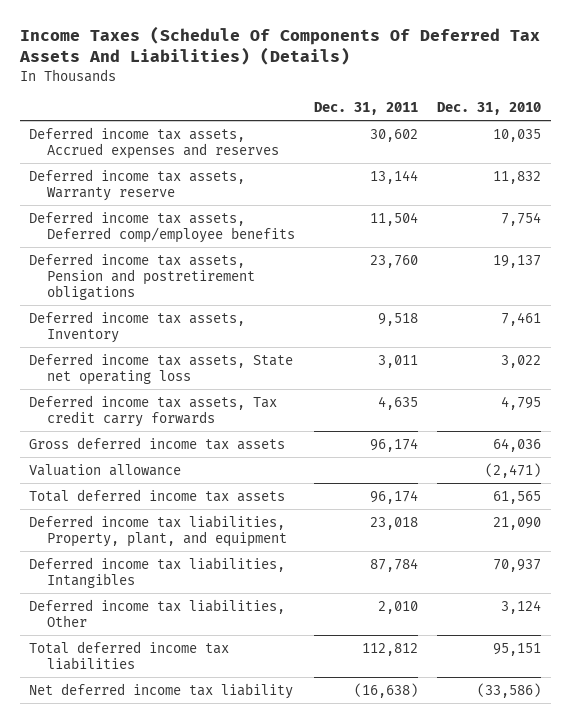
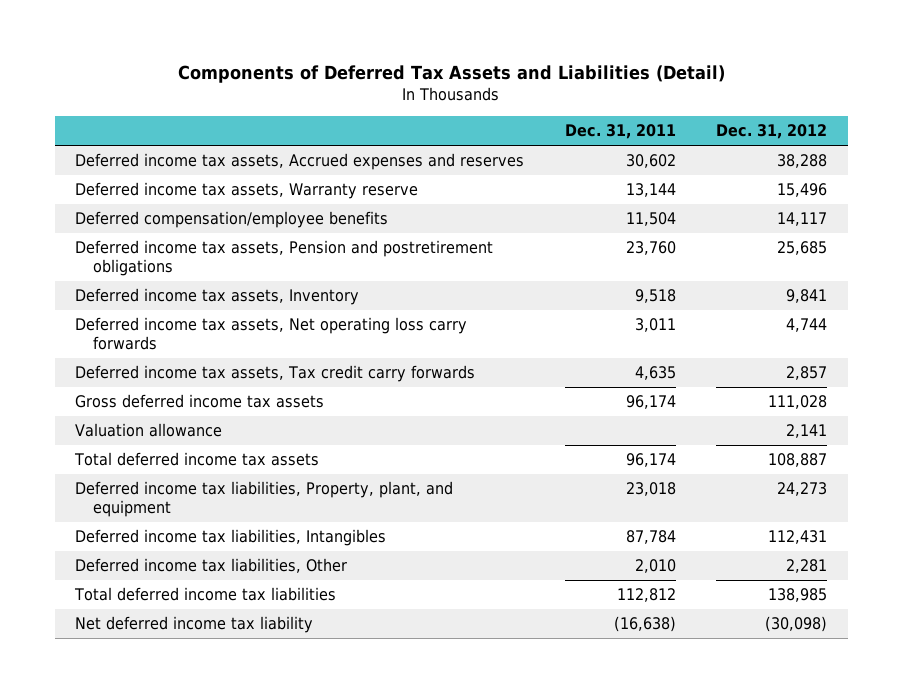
[18,26,540,66] Income Taxes (Schedule Of Components Of Deferred Tax Assets And Liabilities) (Details) -> [178,65,726,84] Components of Deferred Tax Assets and Liabilities (Detail)
[437,102,542,116] Dec. 31, 2010 -> none
none -> [716,124,828,140] Dec. 31, 2012
[29,210,296,244] Deferred income tax assets, Deferred comp/employee benefits -> [75,211,389,229] Deferred compensation/employee benefits
[29,352,294,386] Deferred income tax assets, State net operating loss -> [75,317,468,351] Deferred income tax assets, Net operating loss carry forwards

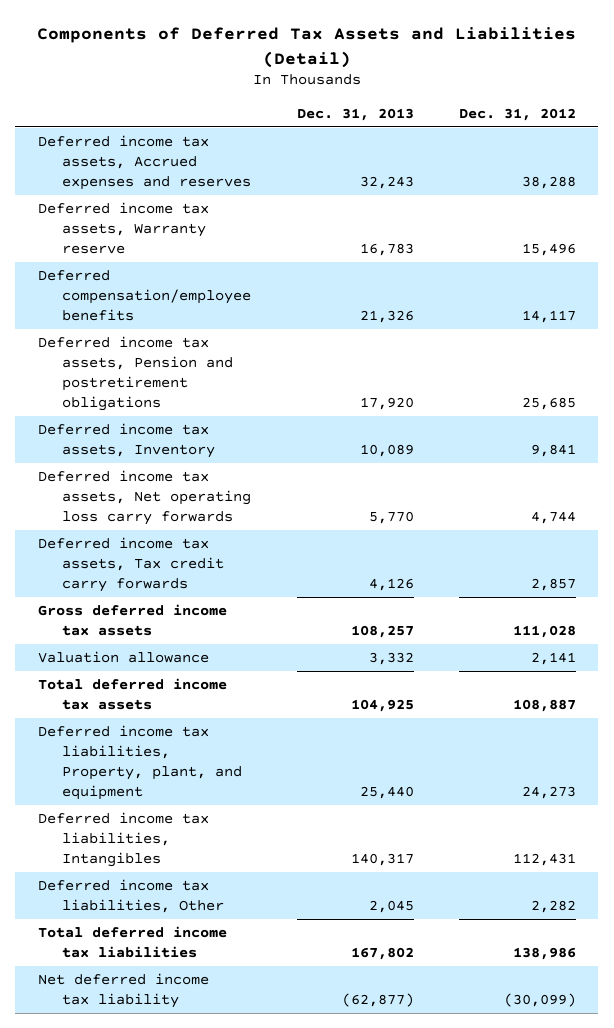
[564,124,676,140] Dec. 31, 2011 -> none
none -> [296,107,414,121] Dec. 31, 2013
[786,559,828,574] 2,281 -> [530,899,576,913] 2,282
[768,588,828,603] 138,985 -> [512,946,576,960] 138,986
[765,616,828,633] (30,098) -> [503,992,576,1007] (30,099)

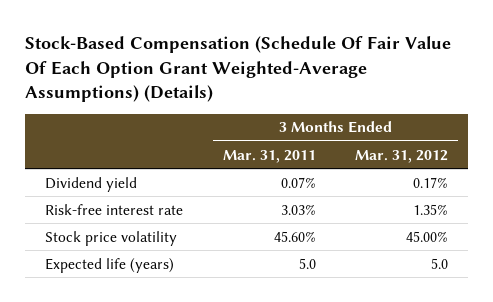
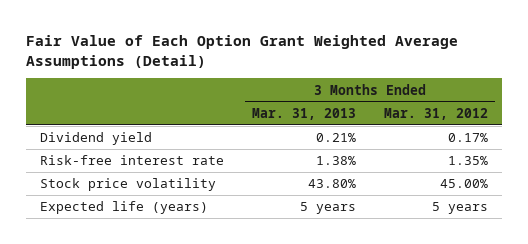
[25,36,452,103] Stock-Based Compensation (Schedule Of Fair Value Of Each Option Grant Weighted-Average Assumptions) (Details) -> [25,34,458,69] Fair Value of Each Option Grant Weighted Average Assumptions (Detail)
[222,149,316,163] Mar. 31, 2011 -> none
none -> [251,107,356,120] Mar. 31, 2013
[431,257,449,269] 5.0 -> [431,202,488,215] 5 years

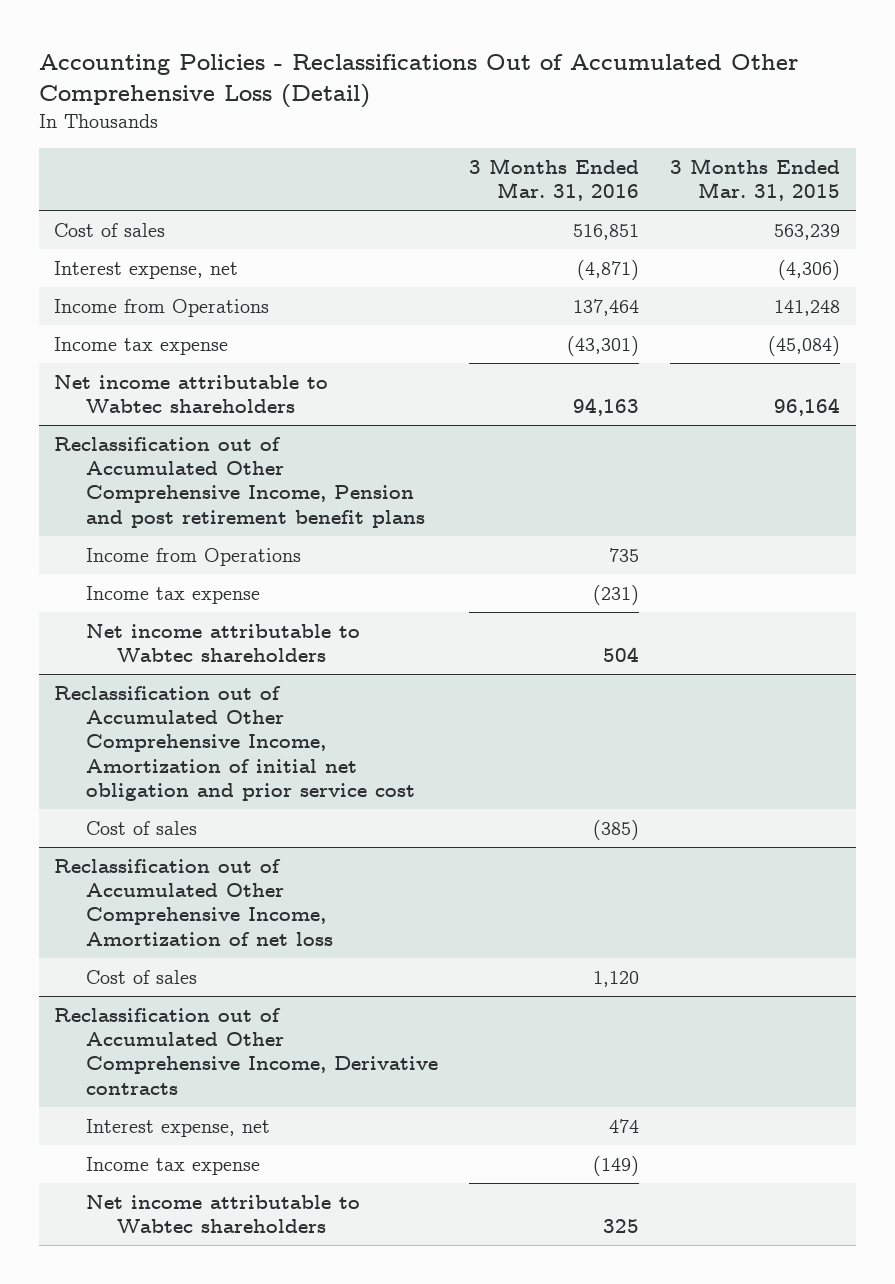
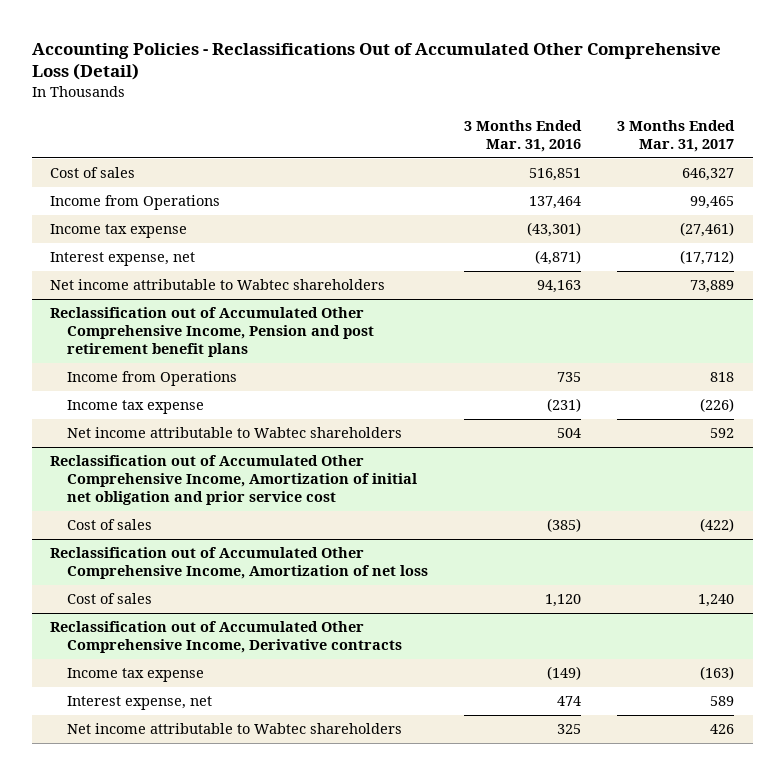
[670,158,841,202] 3 Months Ended Mar. 31, 2015 -> none
none -> [617,120,736,153] 3 Months Ended Mar. 31, 2017
[54,261,239,280] Interest expense, net -> [49,252,195,267] Interest expense, net
[85,1119,270,1138] Interest expense, net -> [66,696,212,711] Interest expense, net

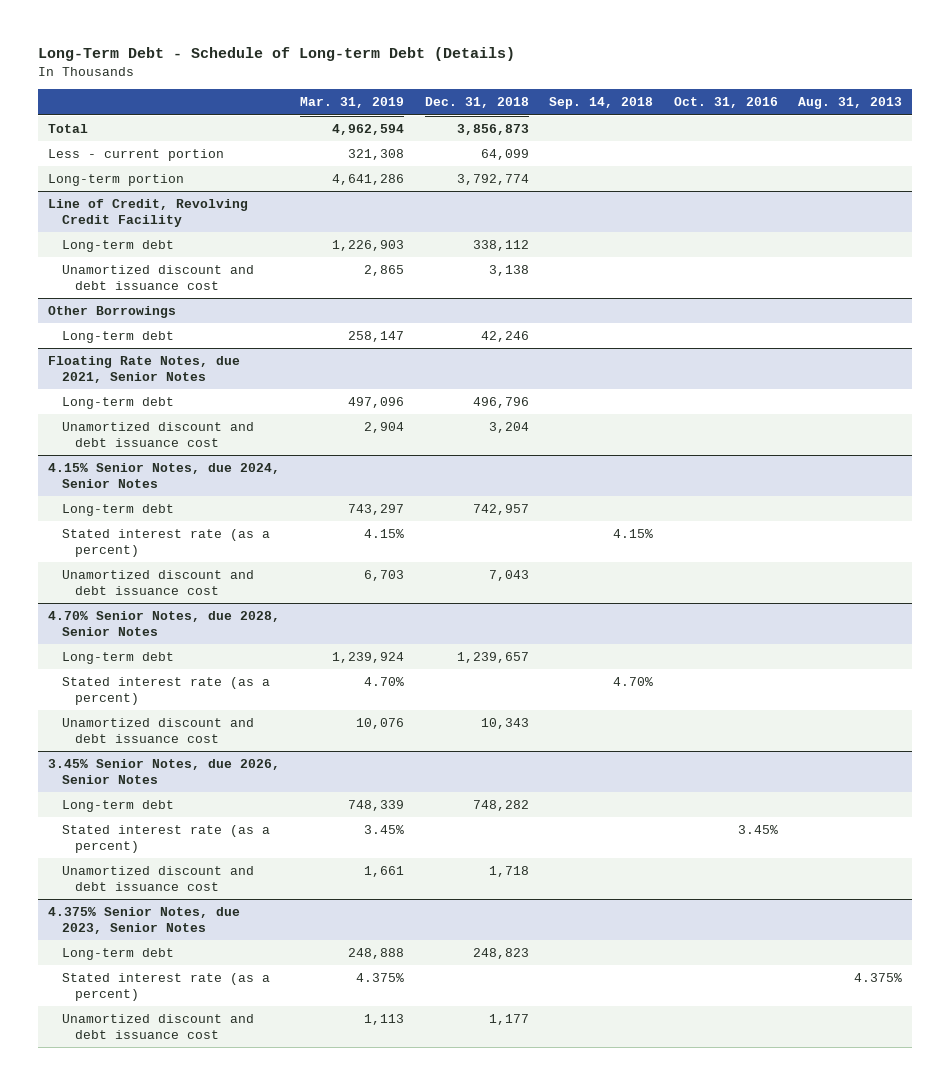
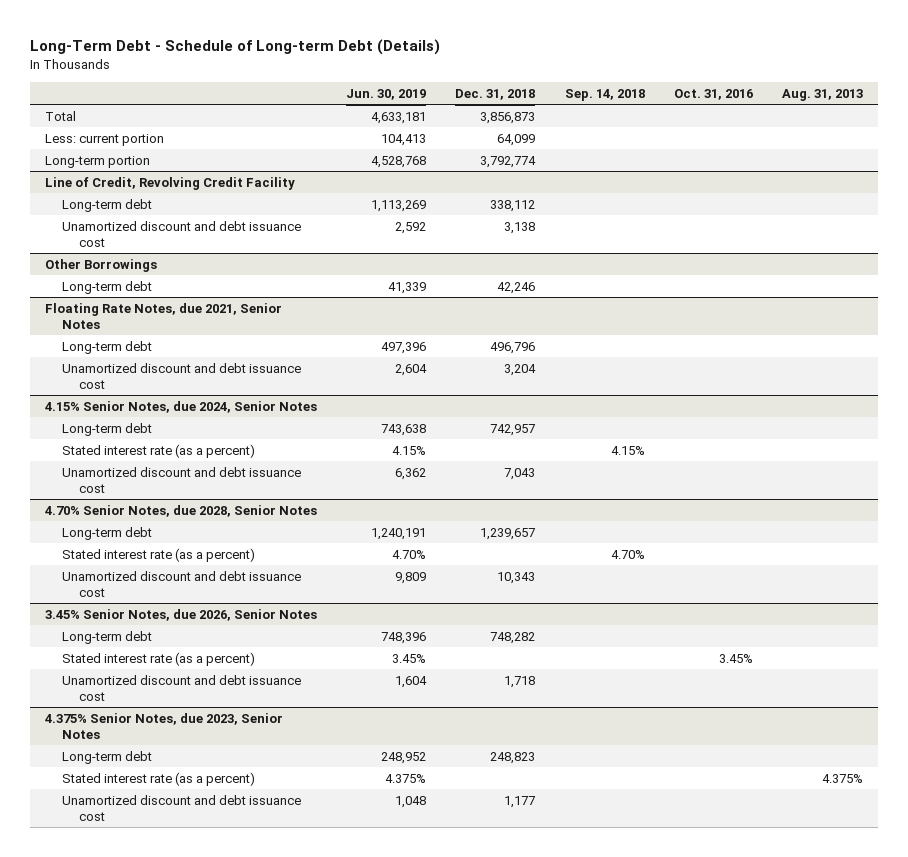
[300,97,405,109] Mar. 31, 2019 -> none
none -> [346,88,427,100] Jun. 30, 2019
[48,148,225,161] Less - current portion -> [45,133,165,146] Less: current portion

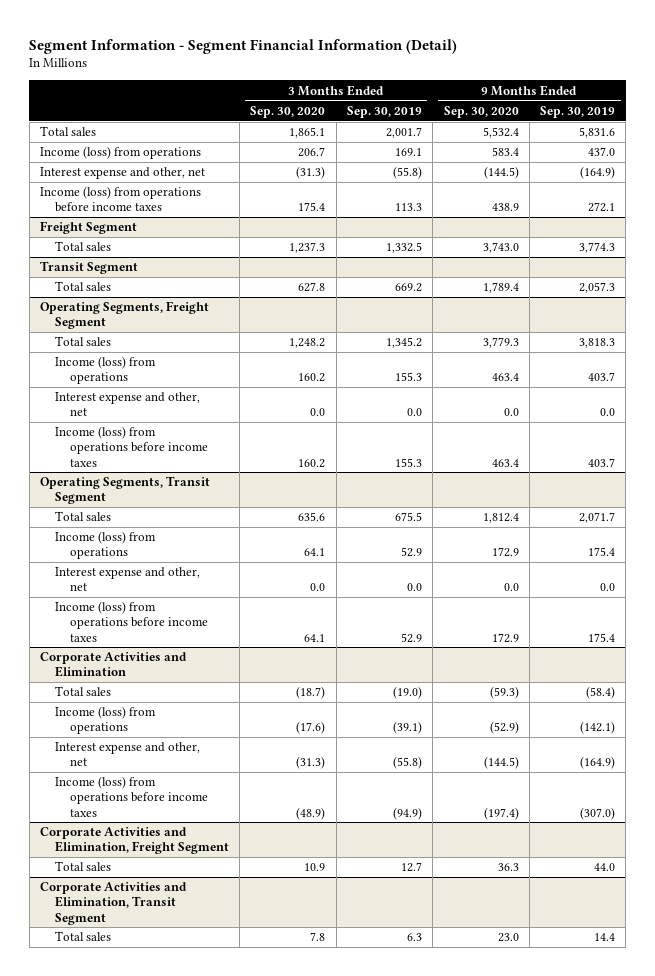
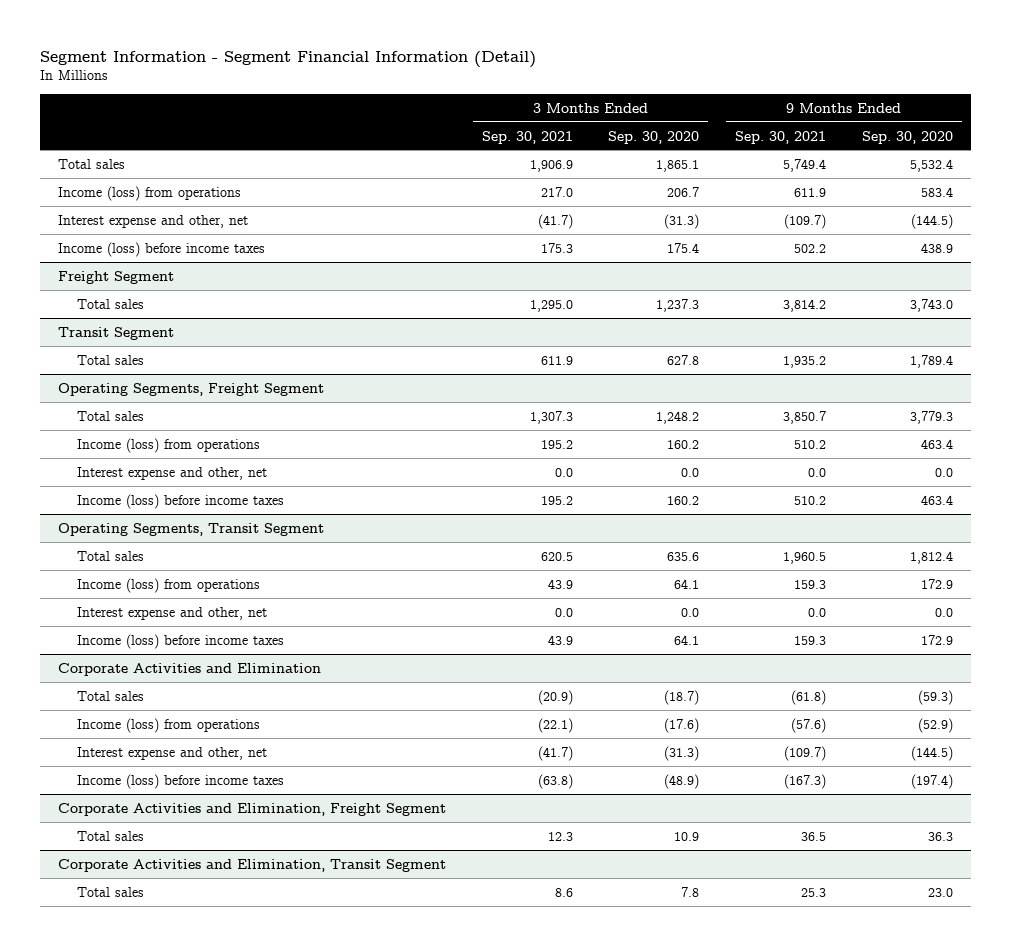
[347,105,423,118] Sep. 30, 2019 -> none
[540,105,616,118] Sep. 30, 2019 -> none
none -> [481,130,573,144] Sep. 30, 2021
none -> [735,130,827,144] Sep. 30, 2021
[40,186,202,213] Income (loss) from operations before income taxes -> [57,241,265,257] Income (loss) before income taxes
[54,426,208,467] Income (loss) from operations before income taxes -> [77,493,285,509] Income (loss) before income taxes
[54,601,208,642] Income (loss) from operations before income taxes -> [77,633,285,649] Income (loss) before income taxes
[54,776,208,817] Income (loss) from operations before income taxes -> [77,773,285,789] Income (loss) before income taxes

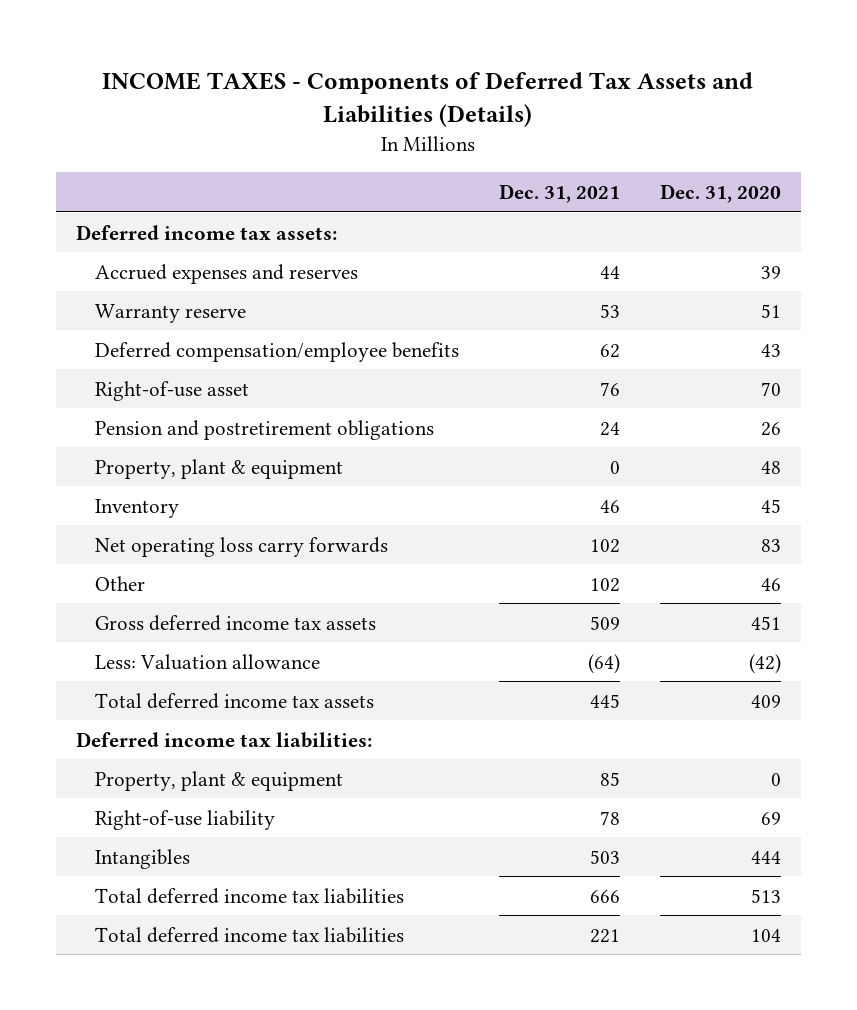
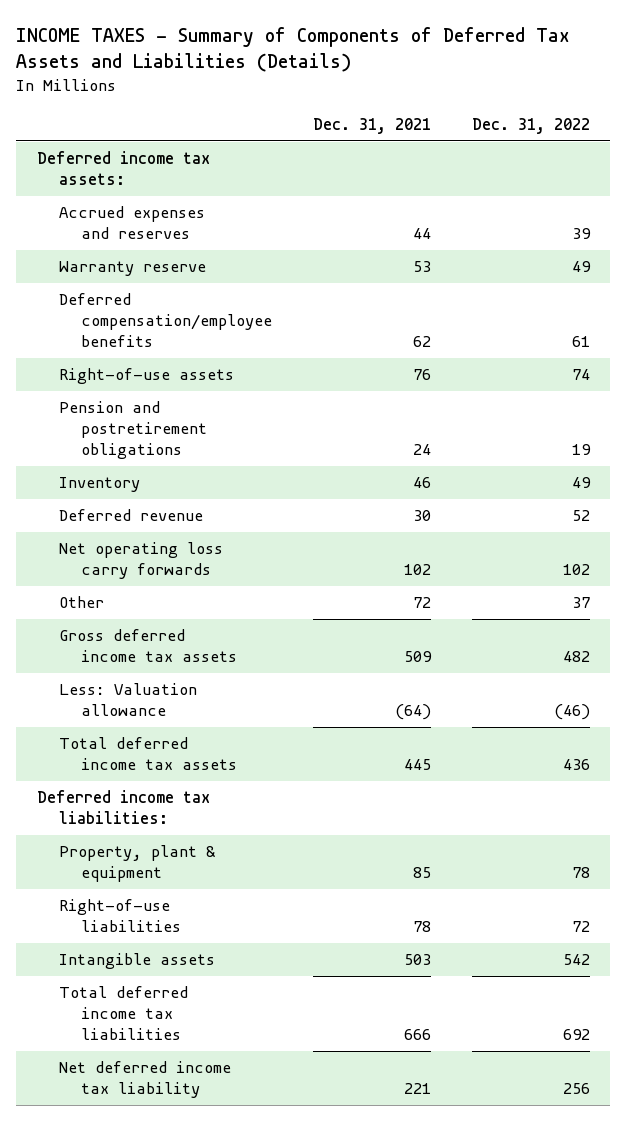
[102,72,754,128] INCOME TAXES - Components of Deferred Tax Assets and Liabilities (Details) -> [16,27,571,73] INCOME TAXES - Summary of Components of Deferred Tax Assets and Liabilities (Details)
[659,183,781,203] Dec. 31, 2020 -> none
none -> [471,117,590,134] Dec. 31, 2022
[94,380,249,401] Right-of-use asset -> [59,368,235,385] Right-of-use assets
[94,458,343,479] Property, plant & equipment -> none
none -> [59,509,204,522] Deferred revenue
[589,577,620,592] 102 -> [413,597,432,609] 72
[94,809,275,830] Right-of-use liability -> [59,899,182,933] Right-of-use liabilities
[94,848,190,869] Intangibles -> [59,953,216,970] Intangible assets
[94,926,404,943] Total deferred income tax liabilities -> [59,1061,232,1099] Net deferred income tax liability

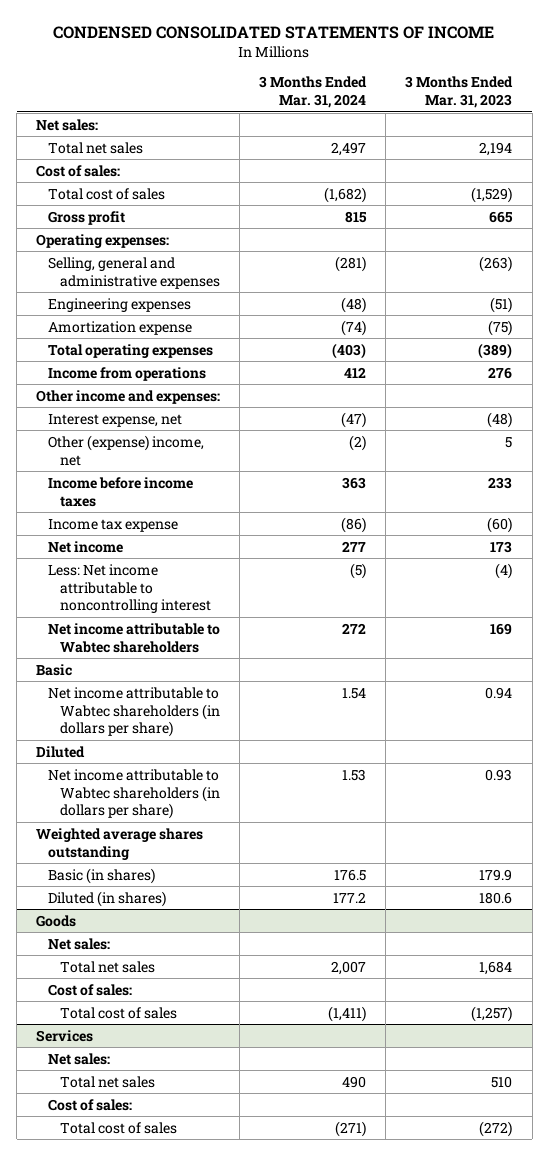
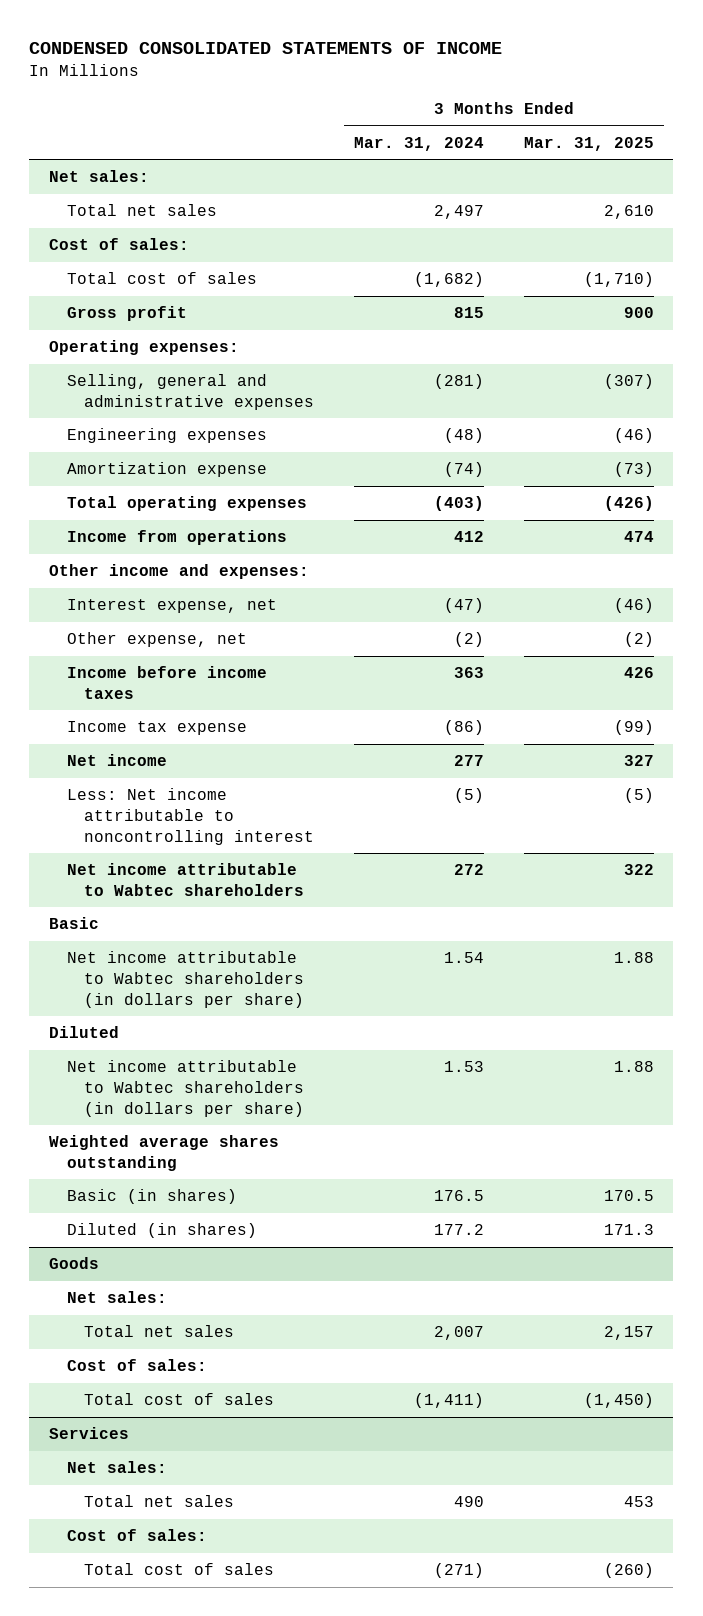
[405,76,514,109] 3 Months Ended Mar. 31, 2023 -> none
none -> [523,136,654,151] Mar. 31, 2025
[48,434,205,466] Other (expense) income, net -> [66,632,247,648] Other expense, net

